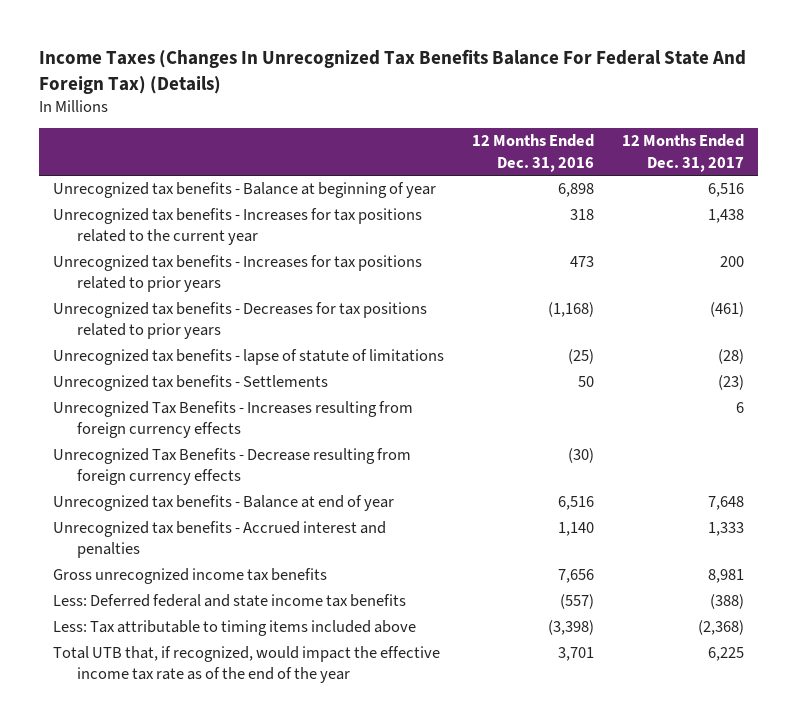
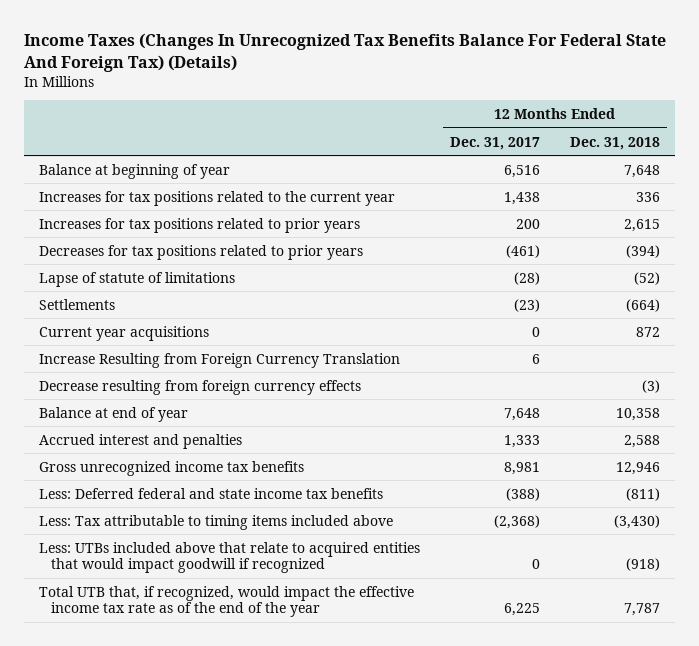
[472,134,595,172] 12 Months Ended Dec. 31, 2016 -> none
none -> [569,136,660,150] Dec. 31, 2018
[53,182,437,199] Unrecognized tax benefits - Balance at beginning of year -> [39,163,231,179] Balance at beginning of year
[53,208,423,246] Unrecognized tax benefits - Increases for tax positions related to the current year -> [39,190,396,206] Increases for tax positions related to the current year
[53,255,423,293] Unrecognized tax benefits - Increases for tax positions related to prior years -> [39,217,361,233] Increases for tax positions related to prior years
[53,302,428,340] Unrecognized tax benefits - Decreases for tax positions related to prior years -> [39,244,364,260] Decreases for tax positions related to prior years
[53,349,445,366] Unrecognized tax benefits - lapse of statute of limitations -> [39,271,236,287] Lapse of statute of limitations
[53,375,329,392] Unrecognized tax benefits - Settlements -> [39,298,116,310] Settlements
none -> [39,325,210,341] Current year acquisitions
[53,401,414,439] Unrecognized Tax Benefits - Increases resulting from foreign currency effects -> [39,352,401,368] Increase Resulting from Foreign Currency Translation
[53,448,412,486] Unrecognized Tax Benefits - Decrease resulting from foreign currency effects -> [39,379,362,395] Decrease resulting from foreign currency effects
[53,495,395,512] Unrecognized tax benefits - Balance at end of year -> [39,406,189,422] Balance at end of year
[53,521,387,559] Unrecognized tax benefits - Accrued interest and penalties -> [39,433,243,449] Accrued interest and penalties
none -> [39,541,421,574] Less: UTBs included above that relate to acquired entities that would impact goodwill if recognized

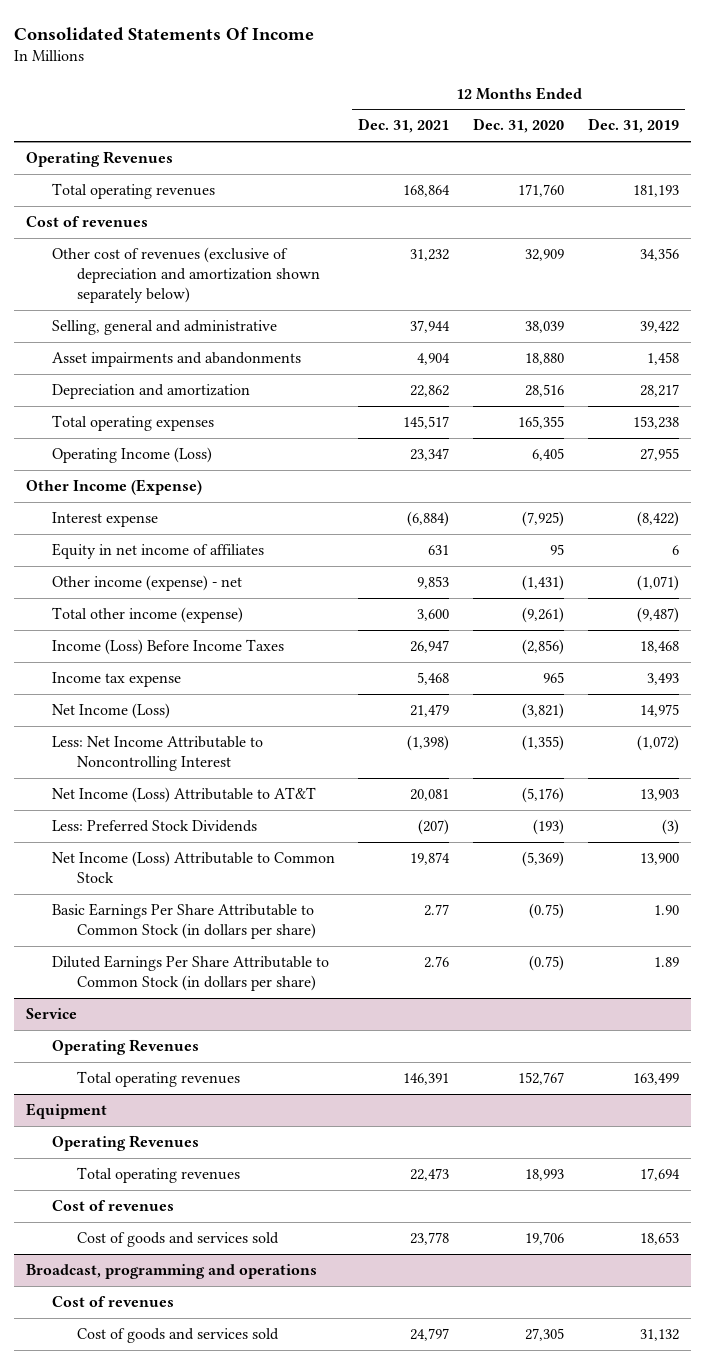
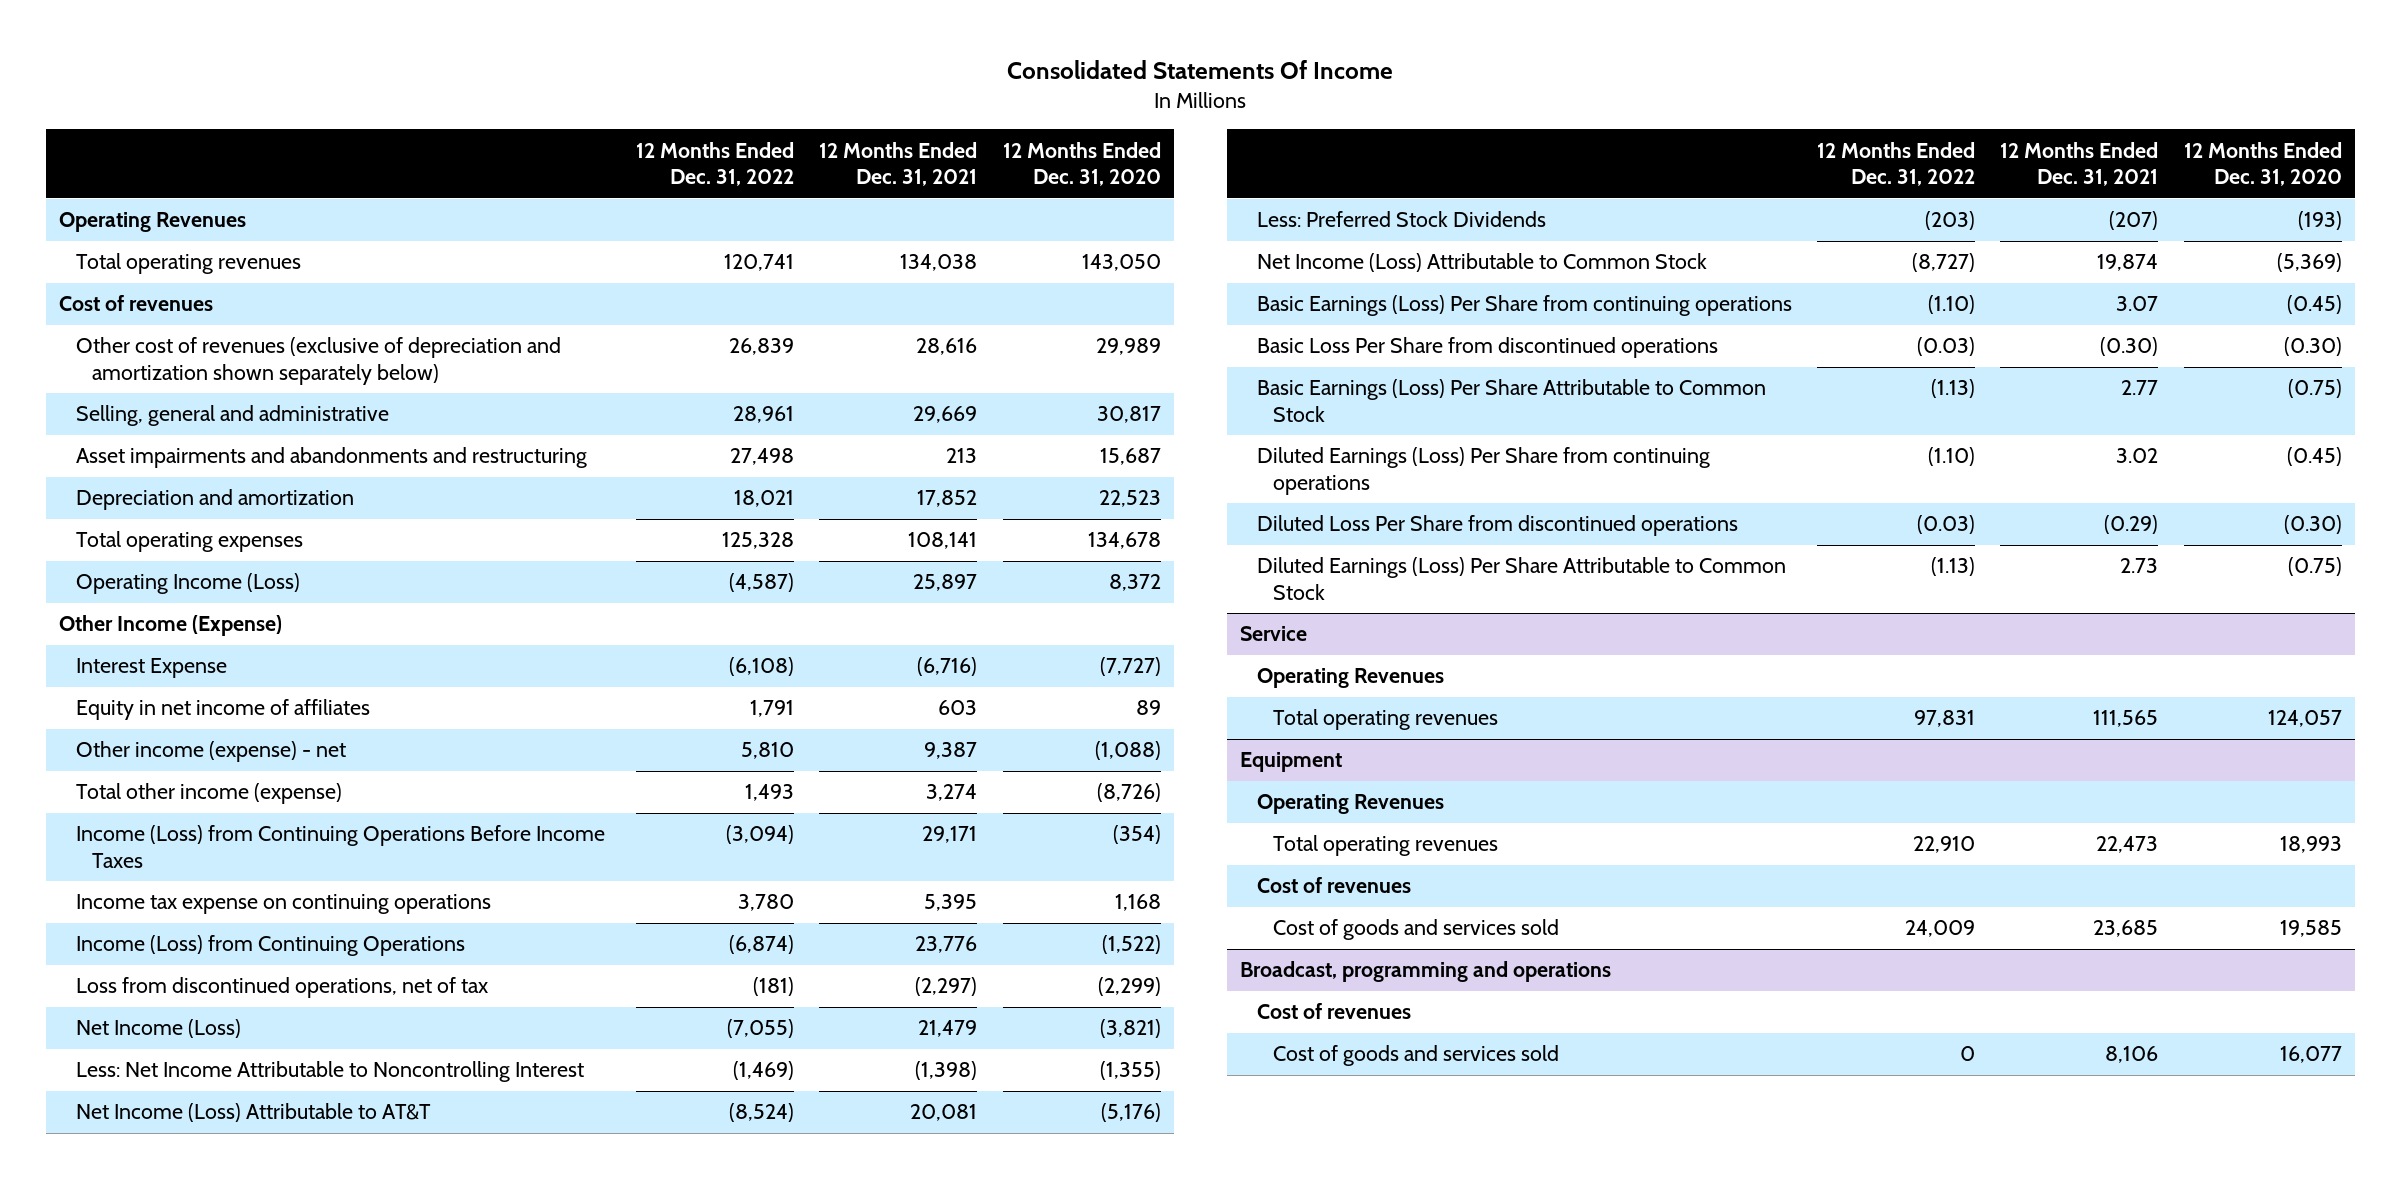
[587,118,679,134] Dec. 31, 2019 -> none
none -> [636,141,795,187] 12 Months Ended Dec. 31, 2022
[403,185,451,198] 168,864 -> [900,254,978,272] 134,038
[518,184,565,198] 171,760 -> [1081,254,1161,272] 143,050
[410,249,450,262] 31,232 -> [916,338,978,356] 28,616
[525,249,565,262] 32,909 -> [1095,338,1161,356] 29,989
[410,320,451,334] 37,944 -> [913,406,978,424] 29,669
[525,321,565,334] 38,039 -> [1096,406,1161,424] 30,817
[51,352,301,368] Asset impairments and abandonments -> [75,447,587,469] Asset impairments and abandonments and restructuring
[417,353,451,366] 4,904 -> [946,448,978,464] 213
[525,353,565,366] 18,880 -> [1099,448,1161,466] 15,687
[410,385,450,398] 22,862 -> [917,490,978,508] 17,852
[525,384,565,398] 28,516 -> [1098,490,1161,508] 22,523
[403,416,450,430] 145,517 -> [908,532,978,550] 108,141
[518,416,565,430] 165,355 -> [1087,532,1161,550] 134,678
[410,448,450,462] 23,347 -> [913,574,978,592] 25,897
[532,448,565,462] 6,405 -> [1108,574,1161,592] 8,372
[51,512,158,528] Interest expense -> [75,658,227,679] Interest Expense
[407,511,450,528] (6,884) -> [917,657,978,677] (6,716)
[522,511,565,528] (7,925) -> [1099,657,1161,677] (7,727)
[428,545,450,556] 631 -> [938,700,978,716] 603
[550,544,565,556] 95 -> [1135,700,1161,716] 89
[417,576,450,590] 9,853 -> [924,742,978,760] 9,387
[522,575,565,592] (1,431) -> [1094,741,1161,761] (1,088)
[417,609,450,622] 3,600 -> [926,784,978,802] 3,274
[522,607,565,624] (9,261) -> [1096,783,1161,803] (8,726)
[51,639,284,656] Income (Loss) Before Income Taxes -> [75,825,605,868] Income (Loss) from Continuing Operations Before Income Taxes
[410,640,450,654] 26,947 -> [922,826,978,844] 29,171
[522,639,565,656] (2,856) -> [1112,825,1161,845] (354)
[51,672,181,688] Income tax expense -> [75,894,491,915] Income tax expense on continuing operations
[417,672,450,686] 5,468 -> [924,894,978,912] 5,395
[543,672,565,684] 965 -> [1114,894,1161,912] 1,168
none -> [75,935,465,957] Income (Loss) from Continuing Operations
none -> [75,977,488,999] Loss from discontinued operations, net of tax
none -> [1256,295,1792,317] Basic Earnings (Loss) Per Share from continuing operations
none -> [1256,337,1718,359] Basic Loss Per Share from discontinued operations
[51,903,316,940] Basic Earnings Per Share Attributable to Common Stock (in dollars per share) -> [1256,379,1766,422] Basic Earnings (Loss) Per Share Attributable to Common Stock
none -> [1256,447,1710,495] Diluted Earnings (Loss) Per Share from continuing operations
none -> [1256,515,1738,537] Diluted Loss Per Share from discontinued operations
[51,955,329,992] Diluted Earnings Per Share Attributable to Common Stock (in dollars per share) -> [1256,557,1786,600] Diluted Earnings (Loss) Per Share Attributable to Common Stock
[424,956,450,969] 2.76 -> [2120,558,2159,574] 2.73
[403,1073,450,1086] 146,391 -> [2093,710,2159,728] 111,565
[518,1072,565,1086] 152,767 -> [2267,710,2342,728] 124,057
[410,1232,450,1246] 23,778 -> [2093,920,2159,938] 23,685
[525,1232,565,1246] 19,706 -> [2279,920,2342,938] 19,585
[410,1328,450,1342] 24,797 -> [2105,1046,2159,1064] 8,106
[525,1328,565,1342] 27,305 -> [2279,1046,2342,1064] 16,077

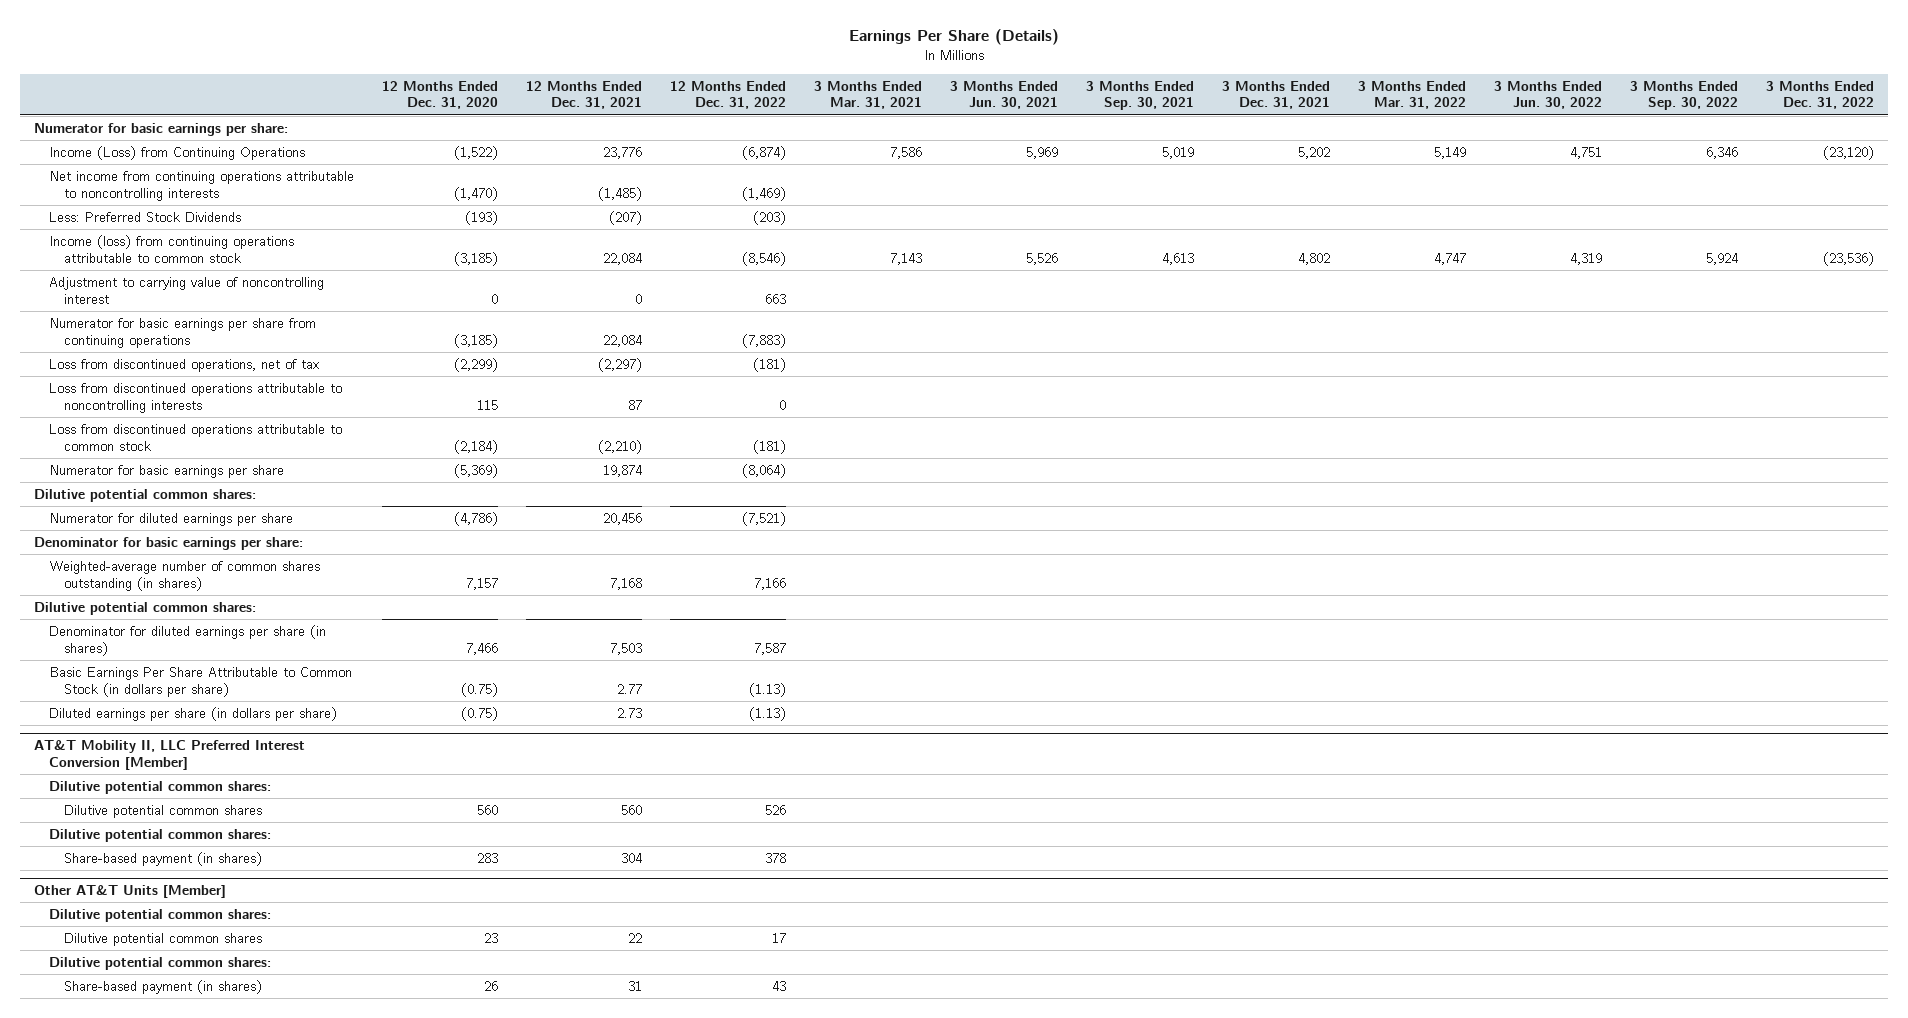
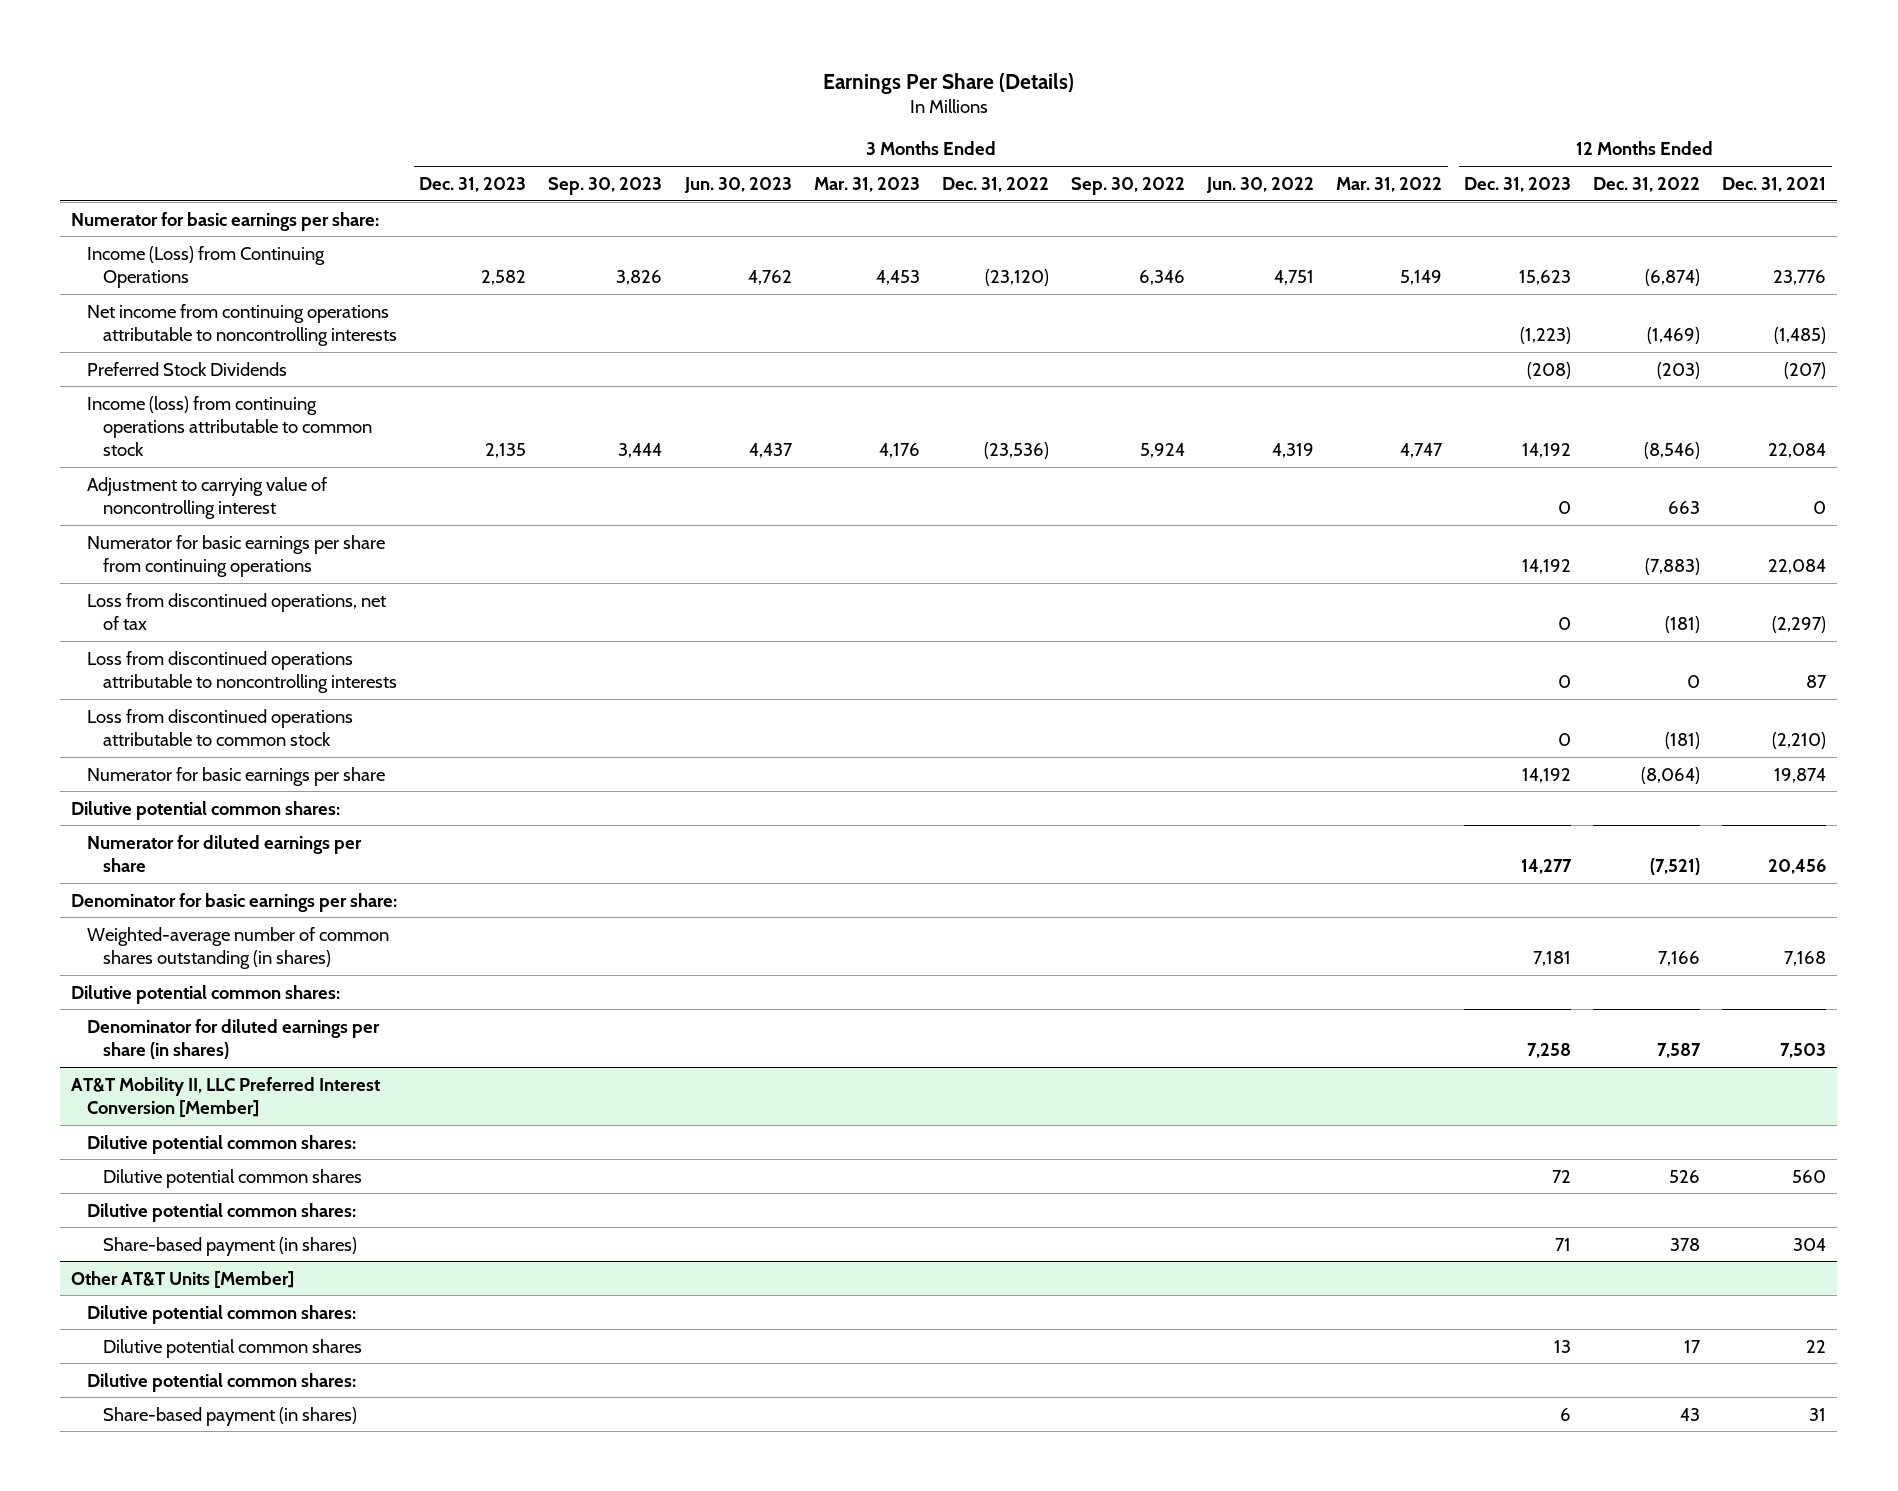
[381,80,498,110] 12 Months Ended Dec. 31, 2020 -> none
[813,80,922,110] 3 Months Ended Mar. 31, 2021 -> none
[949,80,1058,110] 3 Months Ended Jun. 30, 2021 -> none
[1085,80,1194,111] 3 Months Ended Sep. 30, 2021 -> none
[1221,80,1330,110] 3 Months Ended Dec. 31, 2021 -> none
none -> [419,176,527,192] Dec. 31, 2023
none -> [548,176,663,195] Sep. 30, 2023
none -> [683,176,792,193] Jun. 30, 2023
none -> [813,176,920,192] Mar. 31, 2023
none -> [1464,176,1572,192] Dec. 31, 2023
[48,211,241,222] Less: Preferred Stock Dividends -> [87,361,288,376] Preferred Stock Dividends
[48,666,352,697] Basic Earnings Per Share Attributable to Common Stock (in dollars per share) -> none
[48,706,337,721] Diluted earnings per share (in dollars per share) -> none

